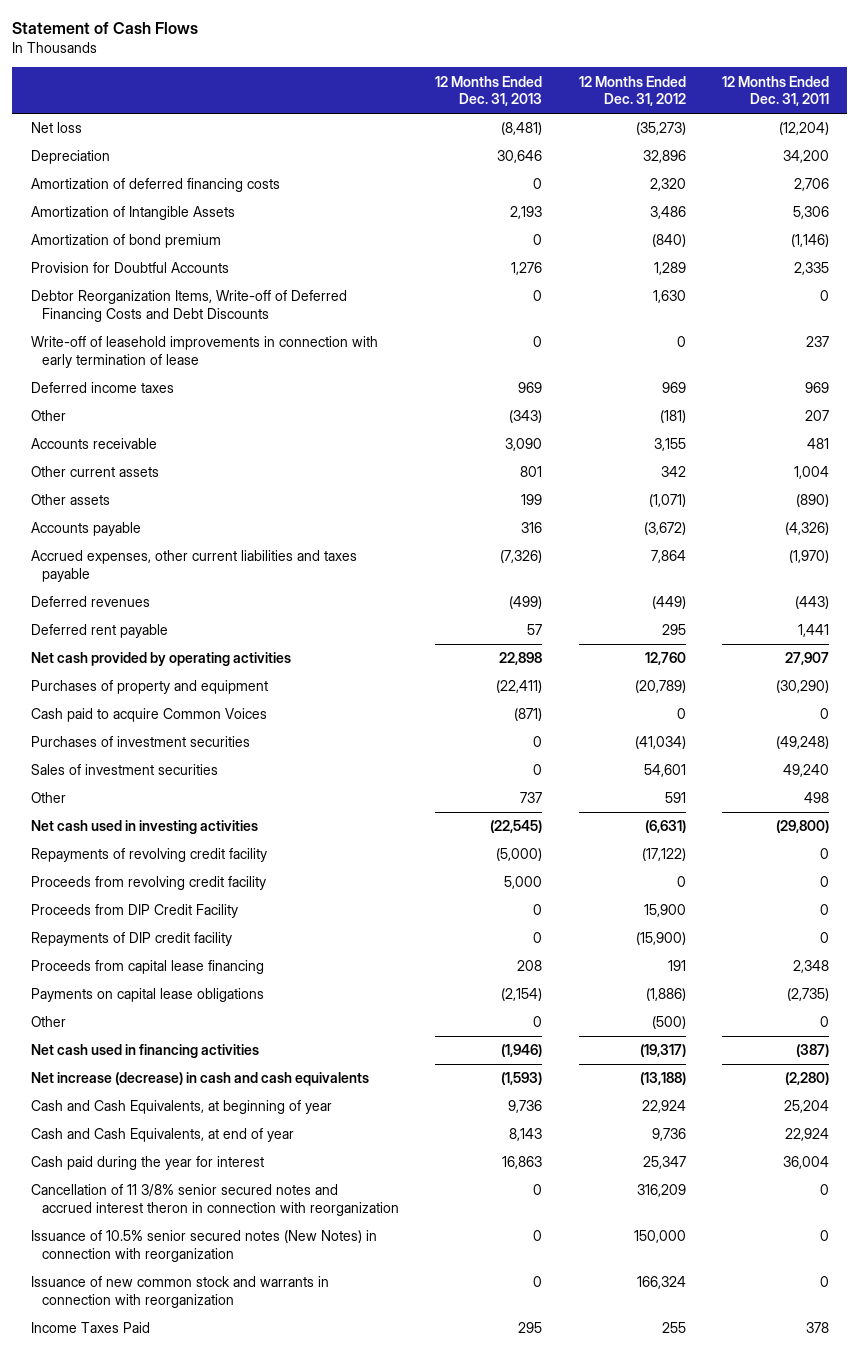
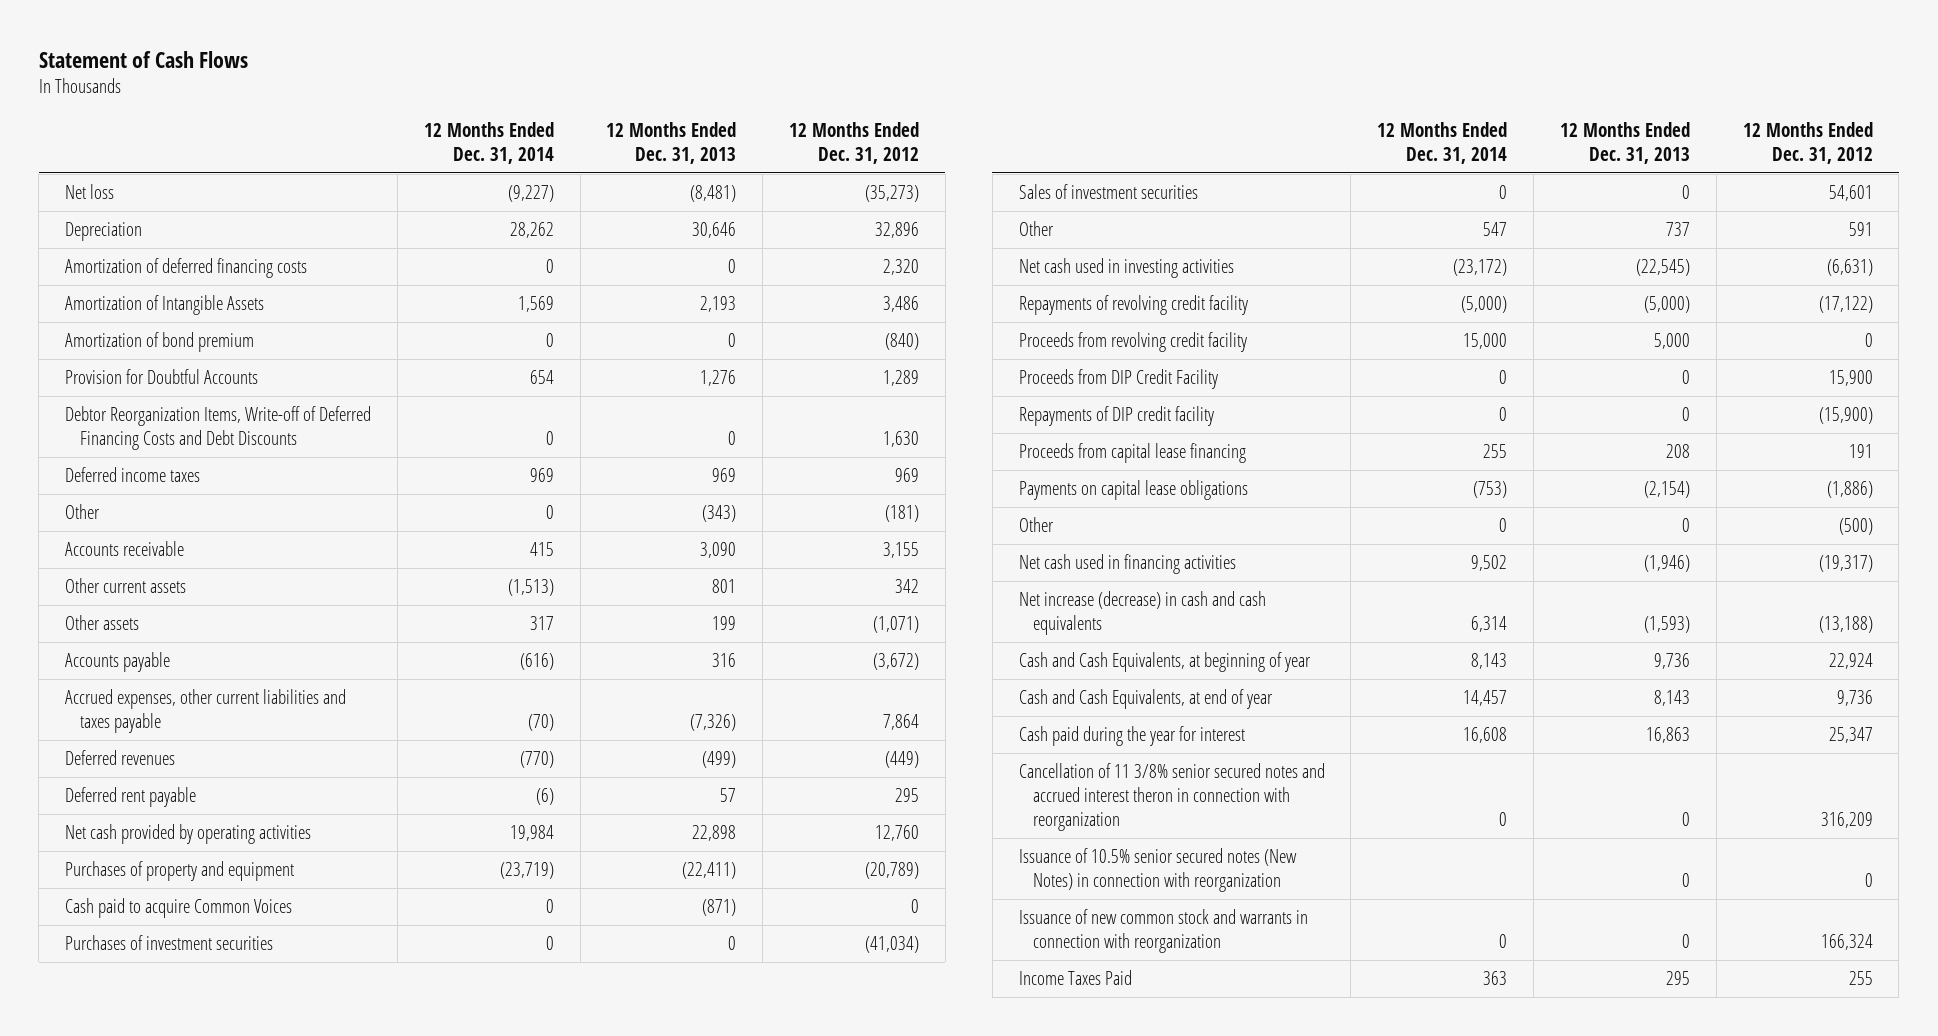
[721,75,829,107] 12 Months Ended Dec. 31, 2011 -> none
none -> [423,121,554,164] 12 Months Ended Dec. 31, 2014
[30,336,378,368] Write-off of leasehold improvements in connection with early termination of lease -> none
[633,1230,686,1244] 150,000 -> [1864,873,1873,888] 0

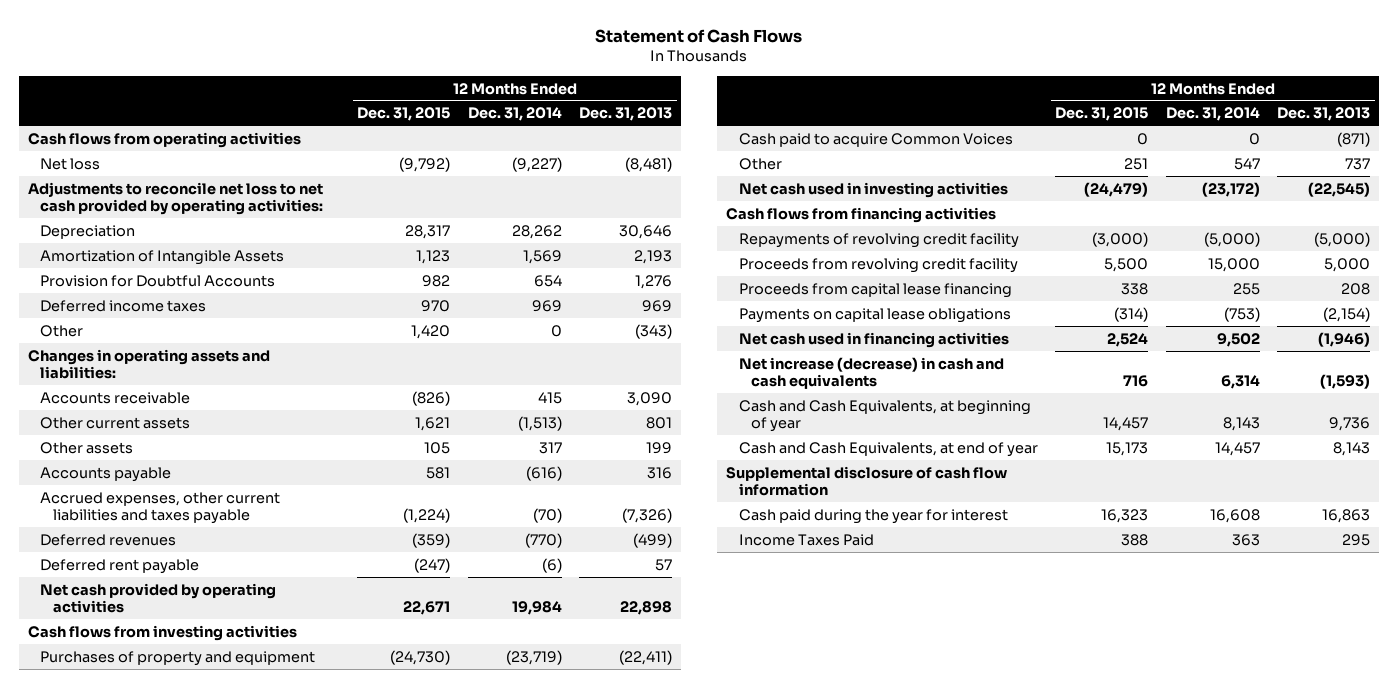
[789,121,920,164] 12 Months Ended Dec. 31, 2012 -> none
none -> [357,107,451,122] Dec. 31, 2015
none -> [28,131,302,148] Cash flows from operating activities
none -> [28,181,324,216] Adjustments to reconcile net loss to net cash provided by operating activities:
[64,258,307,279] Amortization of deferred financing costs -> none
[64,332,254,353] Amortization of bond premium -> none
[64,406,371,451] Debtor Reorganization Items, Write-off of Deferred Financing Costs and Debt Discounts -> none
none -> [28,348,271,380] Changes in operating assets and liabilities:
none -> [28,624,298,641] Cash flows from investing activities
[64,935,273,951] Purchases of investment securities -> none
[1018,184,1198,200] Sales of investment securities -> none
none -> [726,206,997,223] Cash flows from financing activities
[1018,369,1218,390] Proceeds from DIP Credit Facility -> none
[1018,406,1214,427] Repayments of DIP credit facility -> none
[1018,517,1054,533] Other -> none
none -> [726,465,1008,497] Supplemental disclosure of cash flow information
[1018,763,1325,832] Cancellation of 11 3/8% senior secured notes and accrued interest theron in connection with reorganization -> none
[1018,848,1297,893] Issuance of 10.5% senior secured notes (New Notes) in connection with reorganization -> none
[1018,909,1308,954] Issuance of new common stock and warrants in connection with reorganization -> none

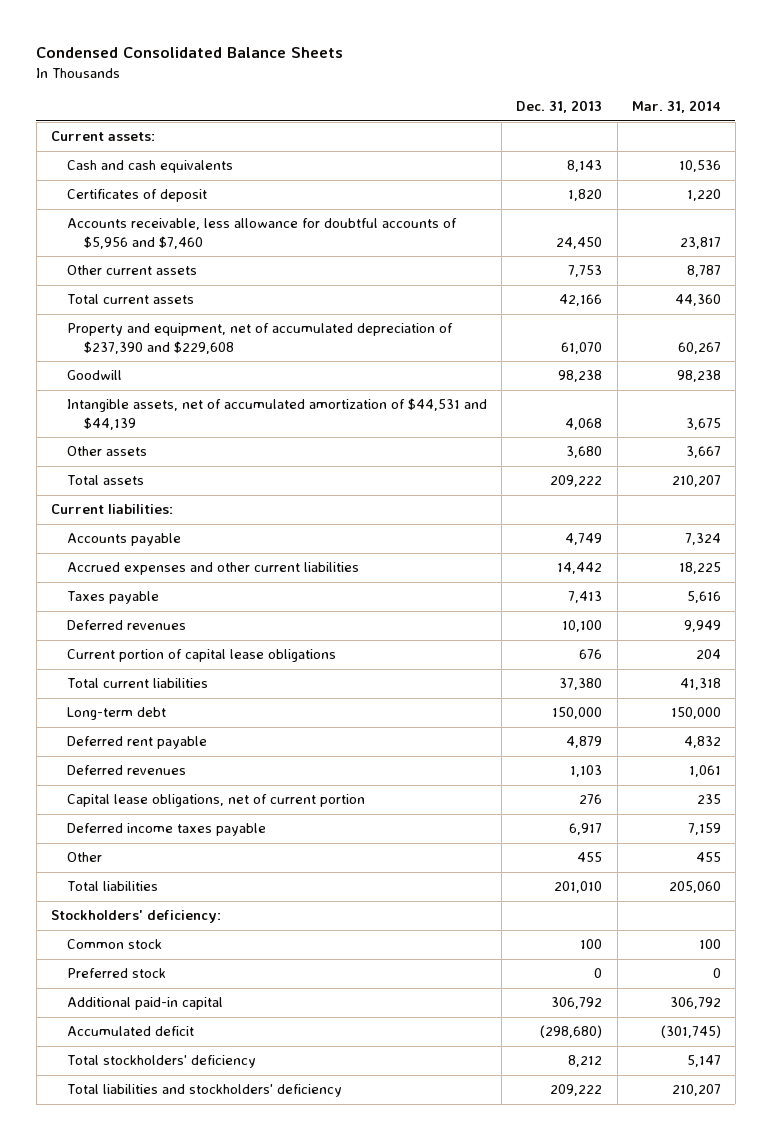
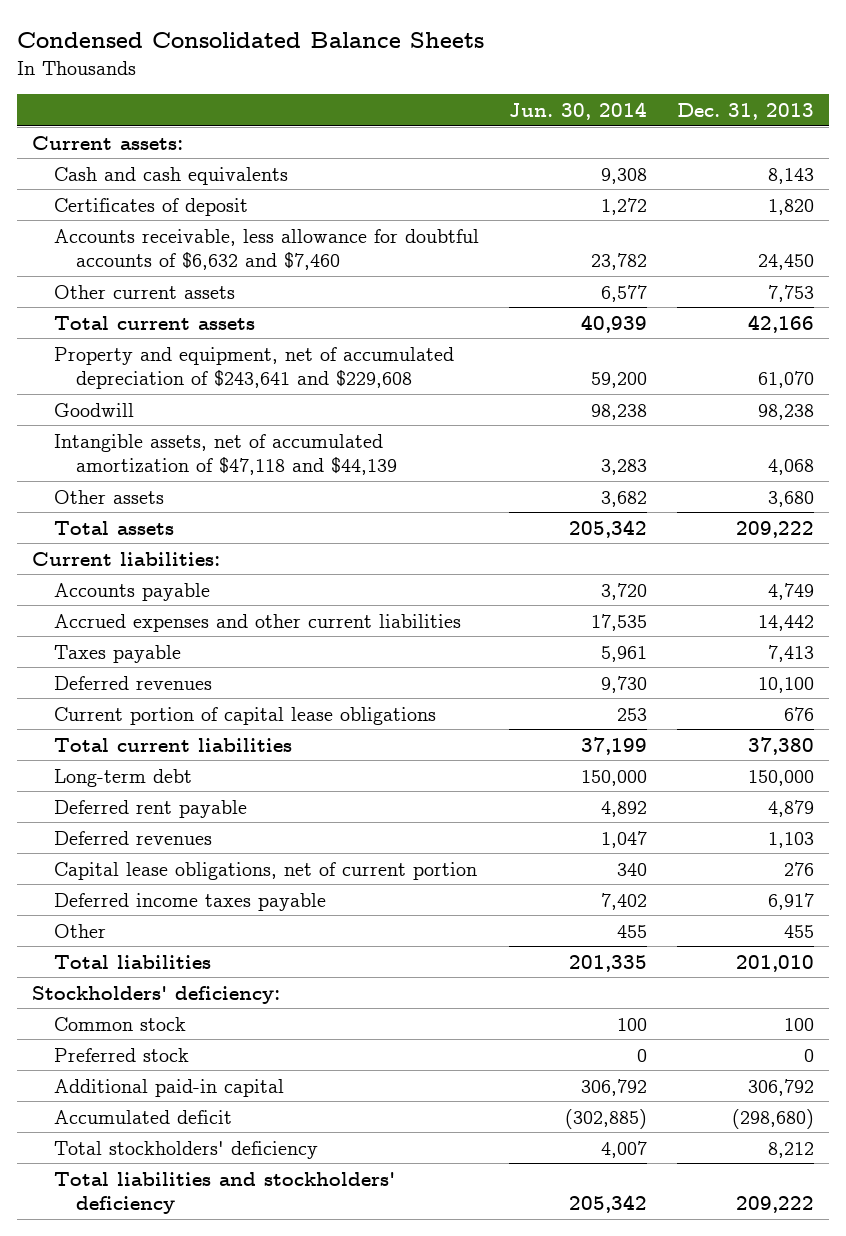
[631,100,721,114] Mar. 31, 2014 -> none
none -> [509,101,648,120] Jun. 30, 2014
[67,218,458,249] Accounts receivable, less allowance for doubtful accounts of $5,956 and $7,460 -> [53,228,479,270] Accounts receivable, less allowance for doubtful accounts of $6,632 and $7,460
[67,323,454,354] Property and equipment, net of accumulated depreciation of $237,390 and $229,608 -> [53,346,454,389] Property and equipment, net of accumulated depreciation of $243,641 and $229,608
[67,398,488,430] Intangible assets, net of accumulated amortization of $44,531 and $44,139 -> [53,433,397,475] Intangible assets, net of accumulated amortization of $47,118 and $44,139

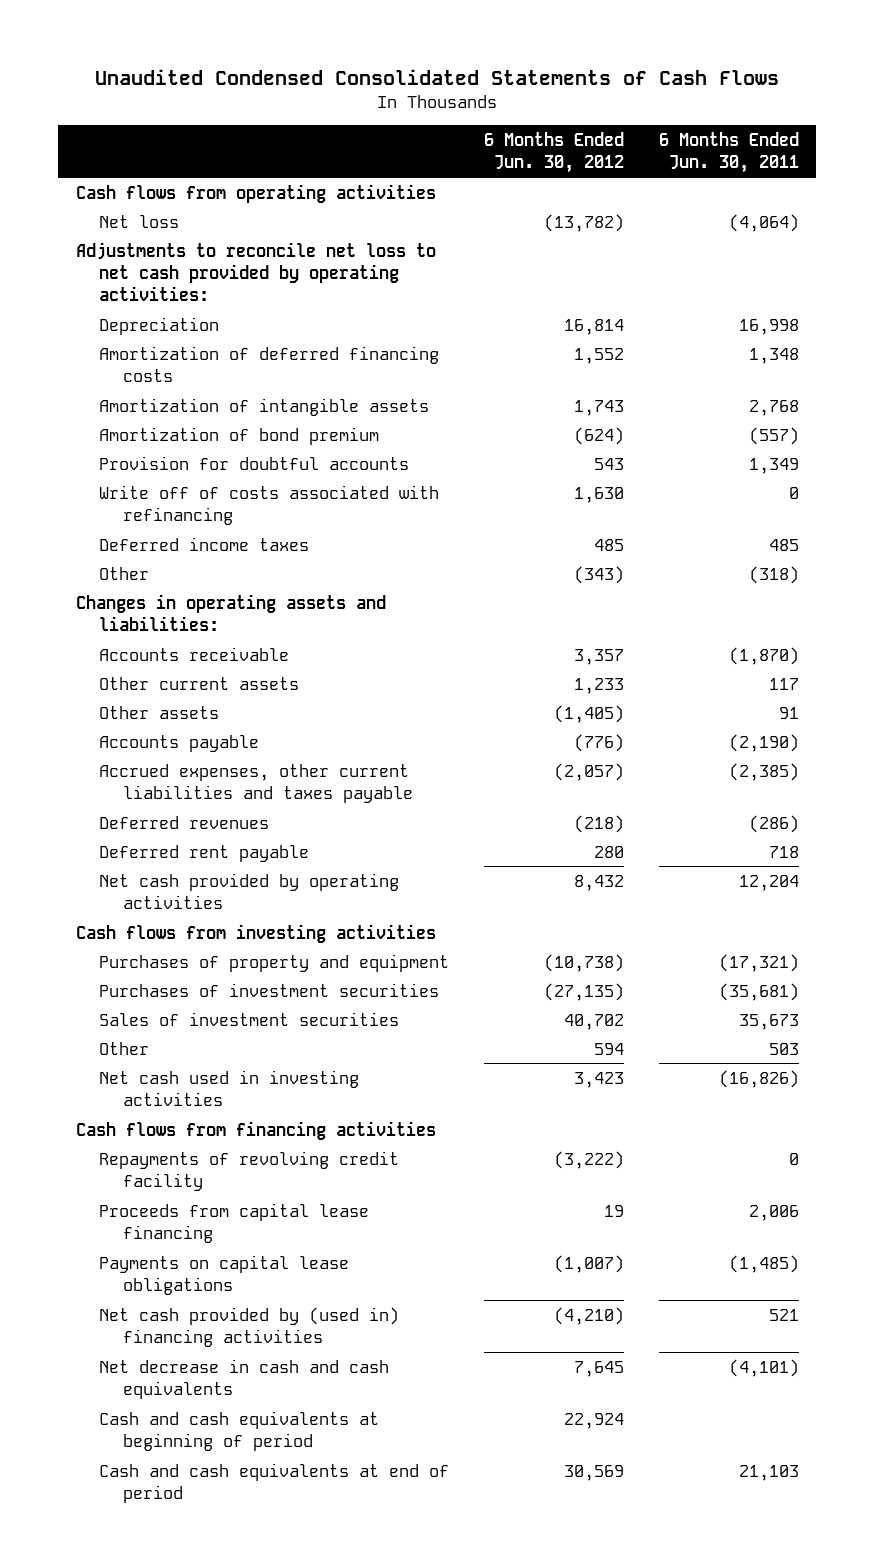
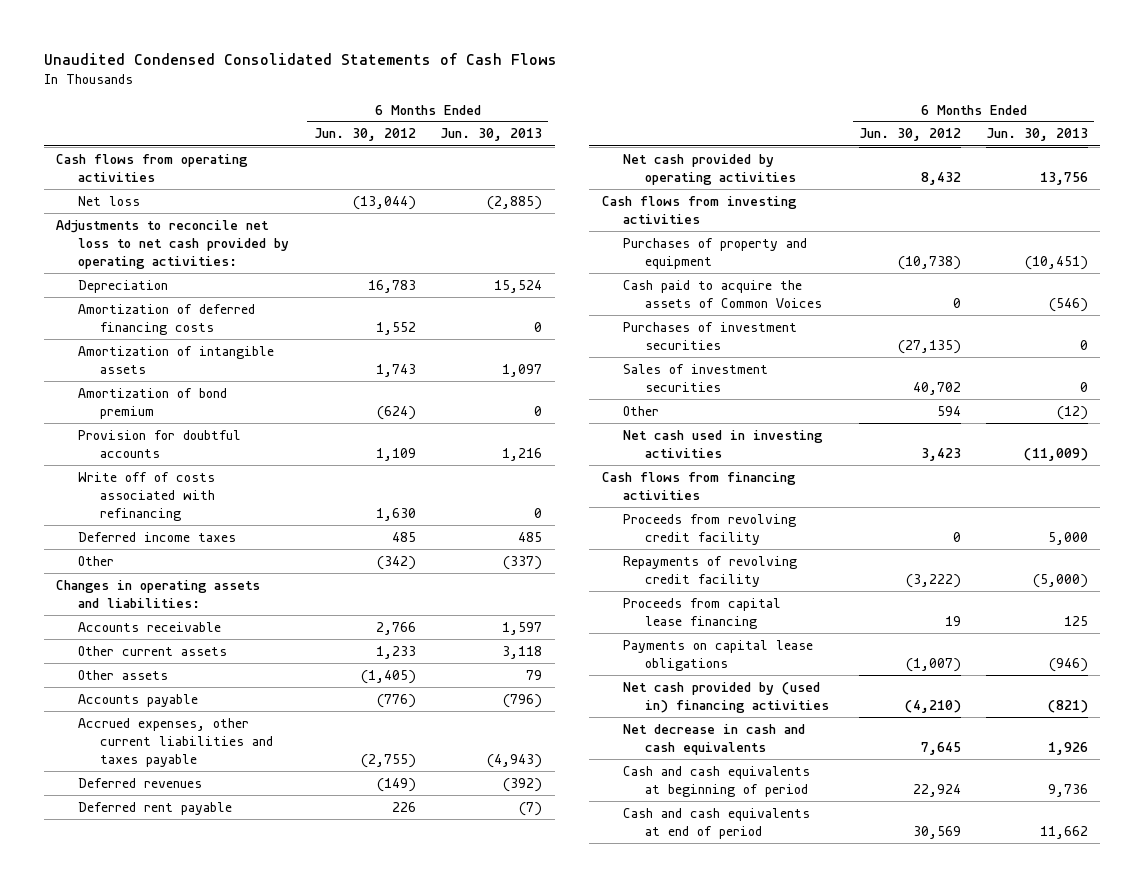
[658,132,799,174] 6 Months Ended Jun. 30, 2011 -> none
none -> [440,128,543,142] Jun. 30, 2013
[543,213,624,232] (13,782) -> [352,195,416,210] (13,044)
[563,318,624,335] 16,814 -> [367,279,416,293] 16,783
[593,457,624,470] 543 -> [375,447,416,461] 1,109
[573,565,624,584] (343) -> [376,555,416,570] (342)
[573,648,624,665] 3,357 -> [375,621,416,635] 2,766
[553,762,624,781] (2,057) -> [360,753,416,768] (2,755)
[573,814,624,833] (218) -> [376,777,416,792] (149)
[593,845,624,858] 280 -> [391,801,416,812] 226
none -> [623,279,823,308] Cash paid to acquire the assets of Common Voices
none -> [623,513,797,545] Proceeds from revolving credit facility

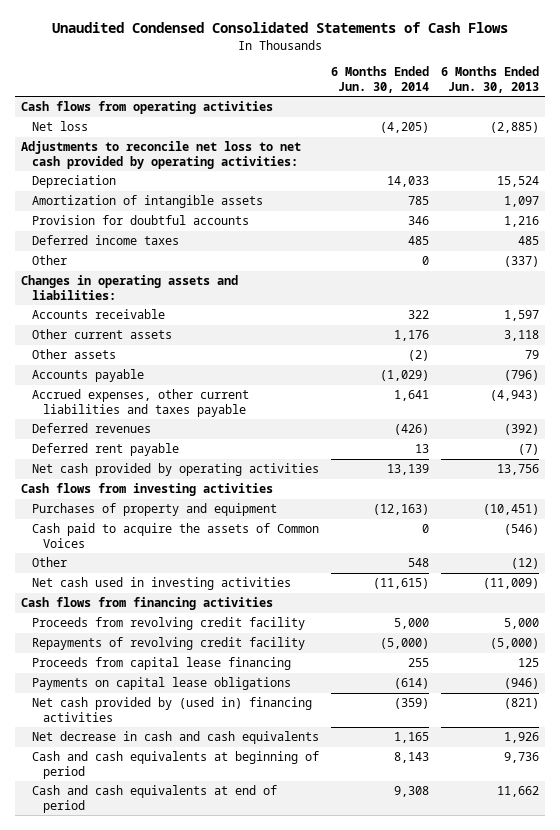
[313,128,416,142] Jun. 30, 2012 -> none
none -> [331,65,430,93] 6 Months Ended Jun. 30, 2014
[77,303,255,335] Amortization of deferred financing costs -> none
[77,387,227,419] Amortization of bond premium -> none
[77,471,215,521] Write off of costs associated with refinancing -> none
[623,321,798,350] Purchases of investment securities -> none
[623,363,769,392] Sales of investment securities -> none

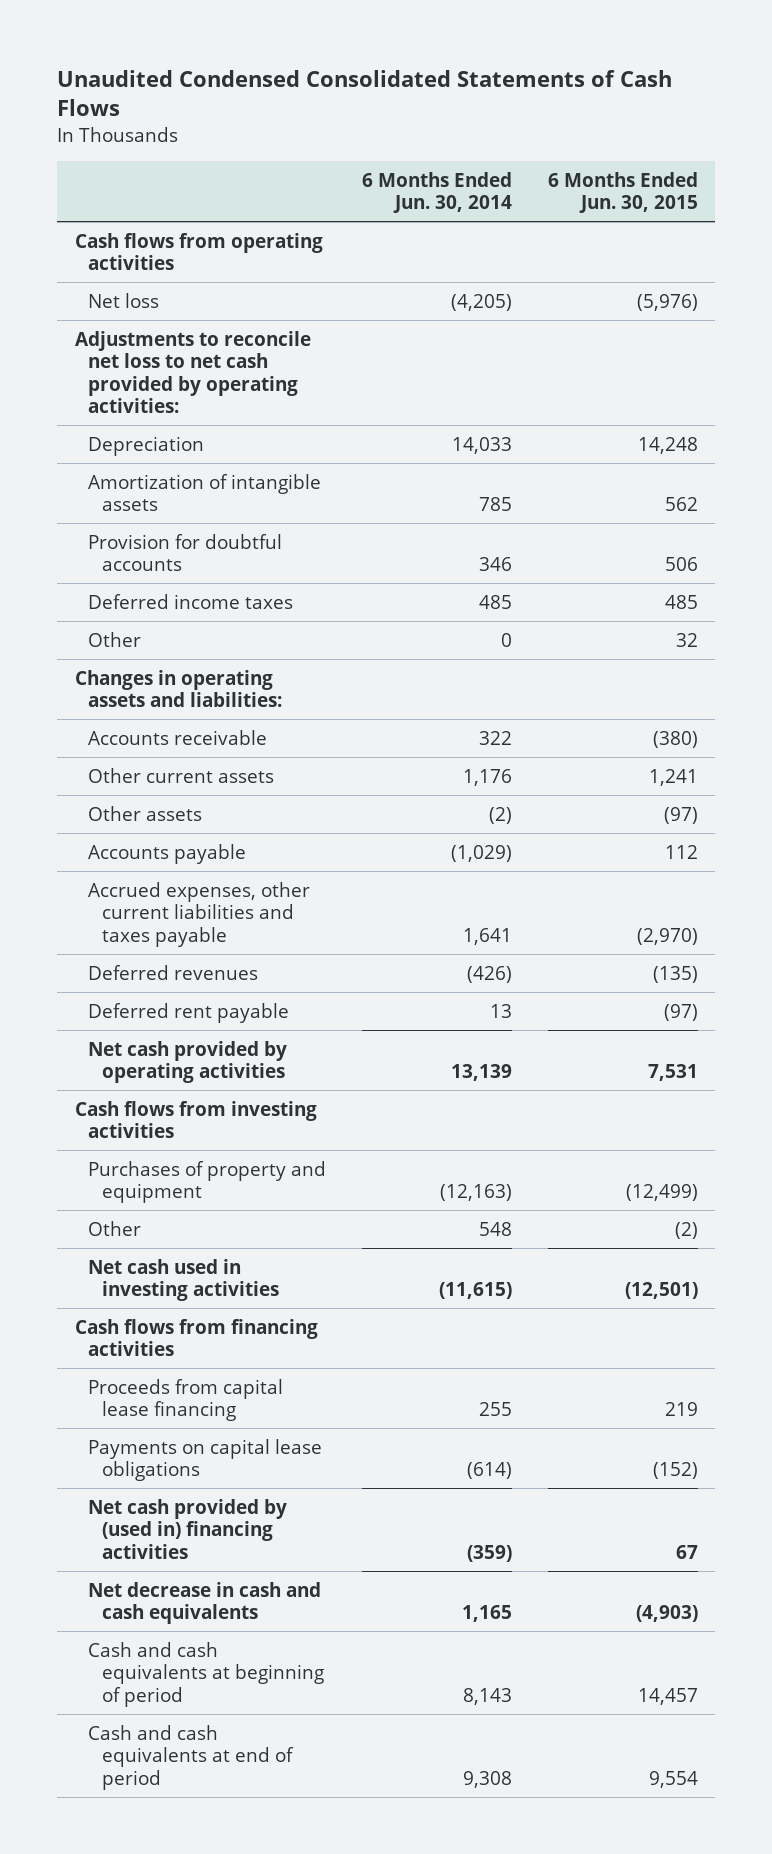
[441,65,540,93] 6 Months Ended Jun. 30, 2013 -> none
none -> [547,171,698,214] 6 Months Ended Jun. 30, 2015
[32,523,320,549] Cash paid to acquire the assets of Common Voices -> none
[32,617,306,631] Proceeds from revolving credit facility -> none
[32,637,306,651] Repayments of revolving credit facility -> none

